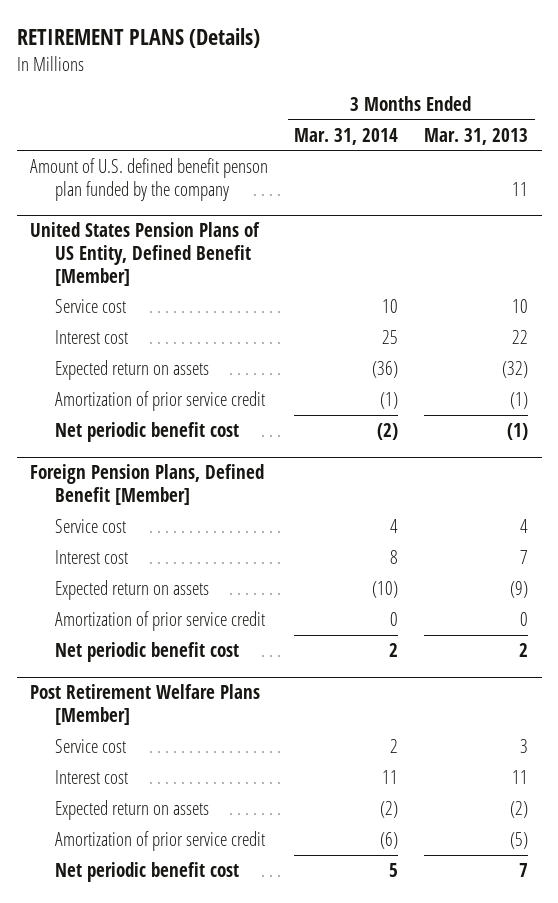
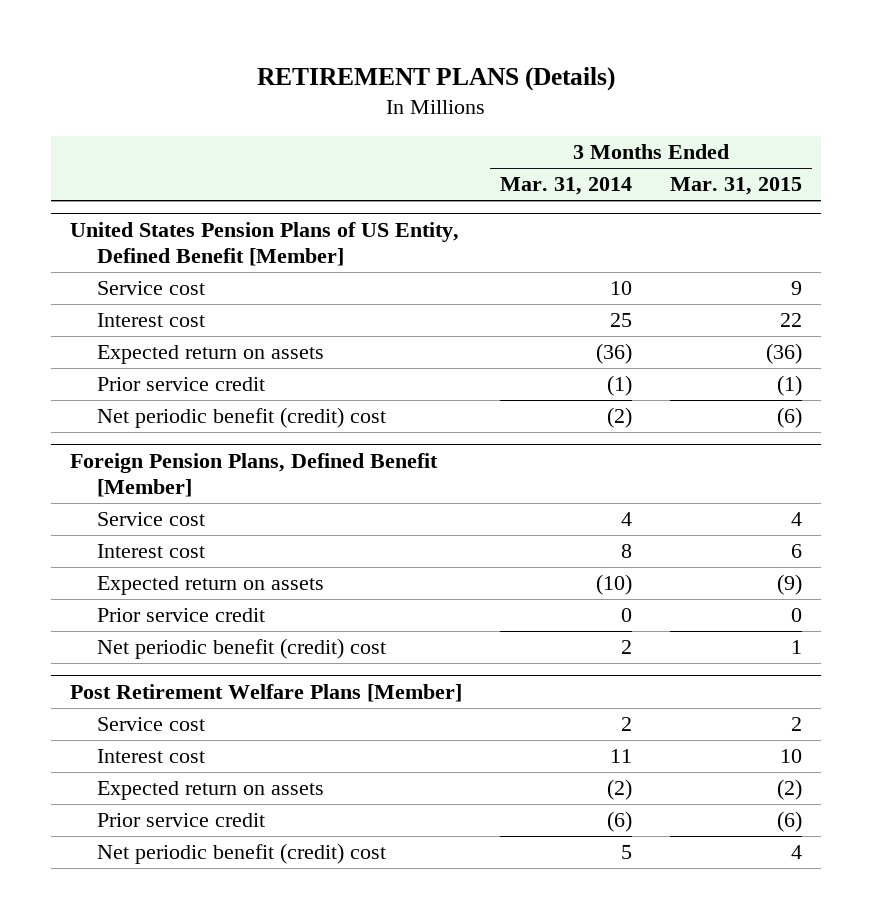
[424,127,529,145] Mar. 31, 2013 -> none
none -> [670,177,803,196] Mar. 31, 2015
[29,157,268,201] Amount of U.S. defined benefit penson plan funded by the company -> none
[54,390,265,411] Amortization of prior service credit -> [96,377,265,392] Prior service credit
[54,421,239,442] Net periodic benefit cost -> [96,407,386,429] Net periodic benefit (credit) cost
[54,610,265,631] Amortization of prior service credit -> [96,608,265,623] Prior service credit
[54,641,239,662] Net periodic benefit cost -> [96,638,386,660] Net periodic benefit (credit) cost
[54,830,265,851] Amortization of prior service credit -> [96,813,265,828] Prior service credit
[54,861,239,882] Net periodic benefit cost -> [96,843,386,865] Net periodic benefit (credit) cost

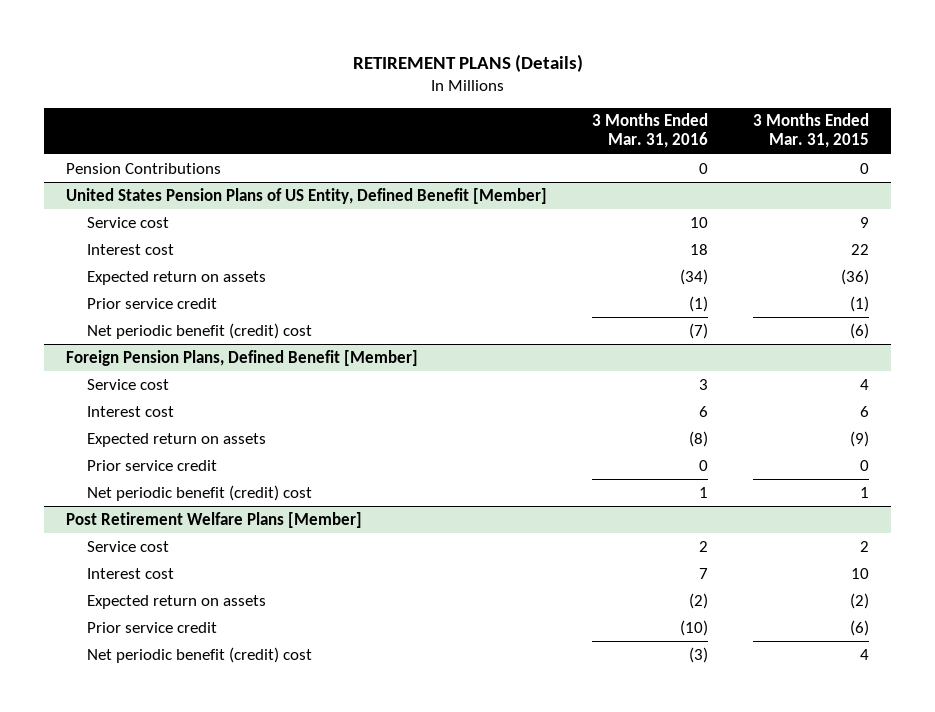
[499,177,632,196] Mar. 31, 2014 -> none
none -> [592,113,709,149] 3 Months Ended Mar. 31, 2016
none -> [66,162,222,174] Pension Contributions

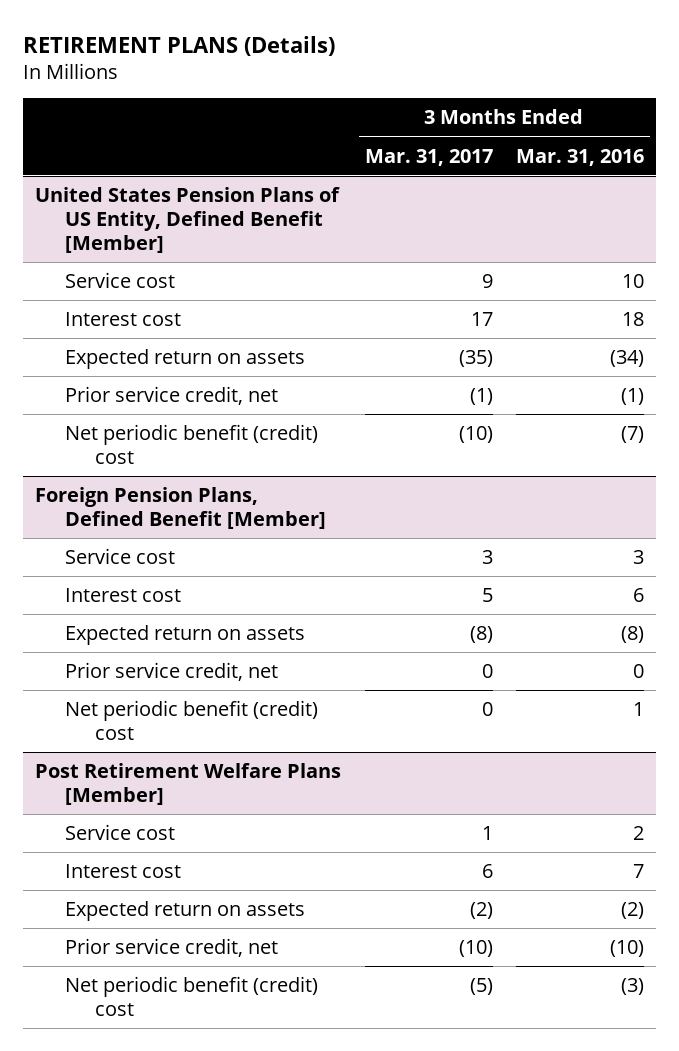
[752,113,869,149] 3 Months Ended Mar. 31, 2015 -> none
none -> [364,148,493,166] Mar. 31, 2017
[66,162,222,174] Pension Contributions -> none
[86,297,217,309] Prior service credit -> [64,385,278,405] Prior service credit, net
[86,459,217,471] Prior service credit -> [64,661,278,681] Prior service credit, net
[86,621,217,633] Prior service credit -> [64,937,278,957] Prior service credit, net

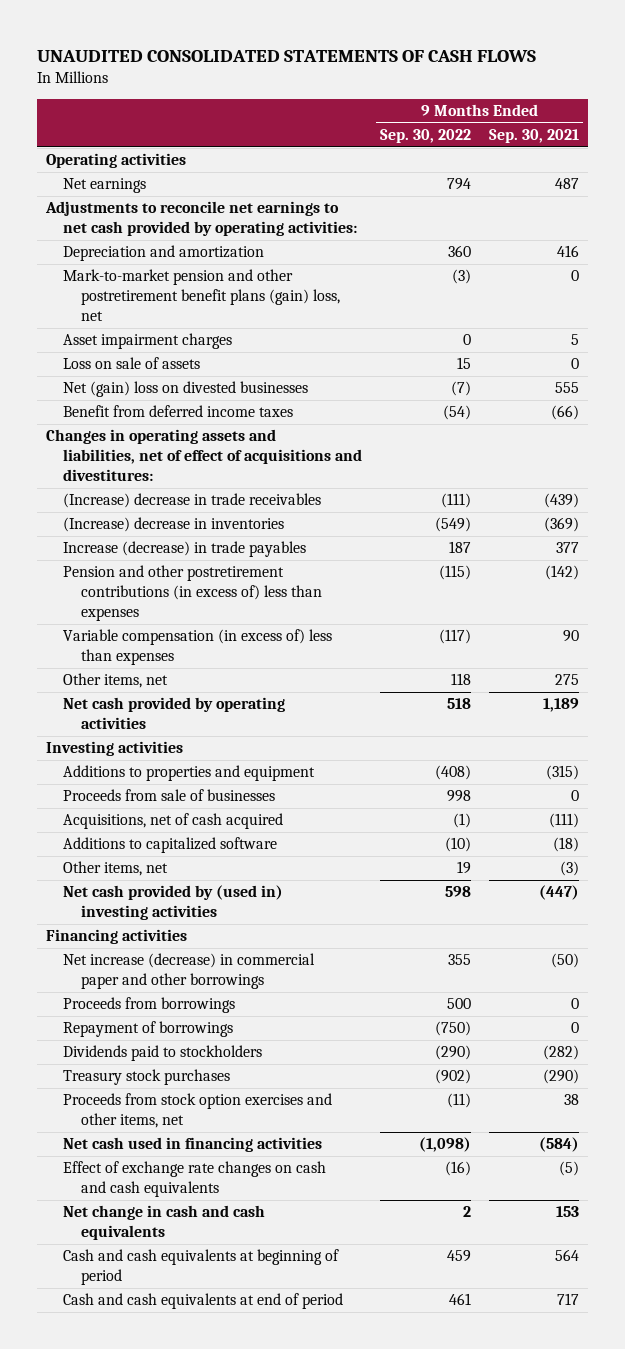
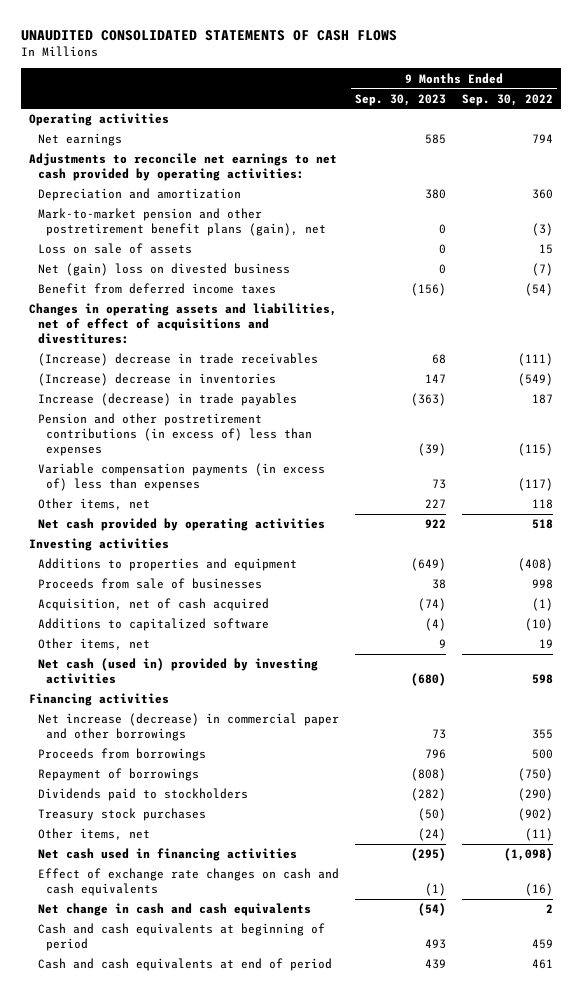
[488,129,579,144] Sep. 30, 2021 -> none
none -> [354,93,446,106] Sep. 30, 2023
[63,333,233,350] Asset impairment charges -> none
[63,269,340,322] Mark-to-market pension and other postretirement benefit plans (gain) loss, net -> [37,208,327,237] Mark-to-market pension and other postretirement benefit plans (gain), net
[63,381,309,398] Net (gain) loss on divested businesses -> [37,263,290,277] Net (gain) loss on divested business
[63,629,333,666] Variable compensation (in excess of) less than expenses -> [37,463,325,492] Variable compensation payments (in excess of) less than expenses
[63,813,284,830] Acquisitions, net of cash acquired -> [37,598,269,612] Acquisition, net of cash acquired
[63,885,284,921] Net cash provided by (used in) investing activities -> [37,658,318,685] Net cash (used in) provided by investing activities
[63,1093,333,1129] Proceeds from stock option exercises and other items, net -> [37,828,150,841] Other items, net

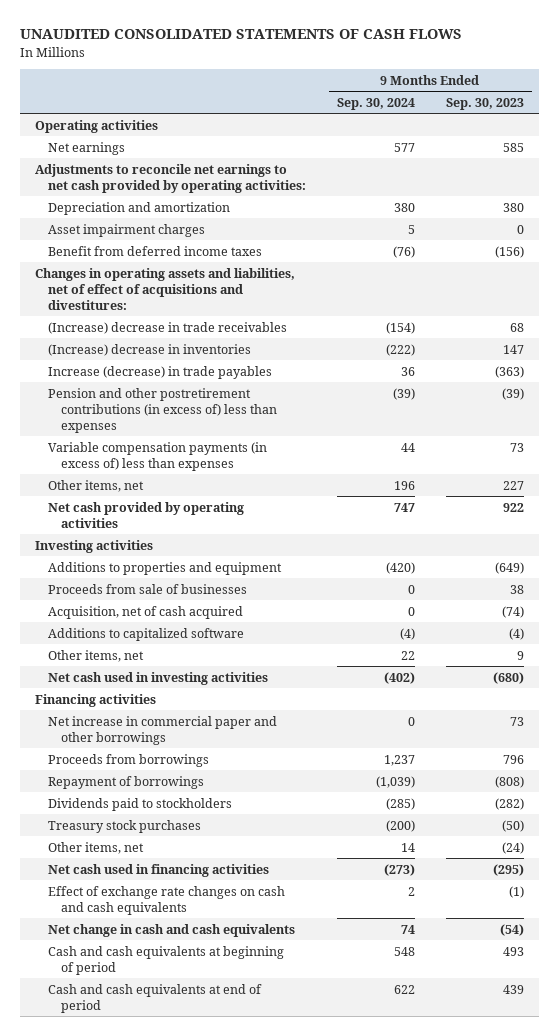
[461,93,553,106] Sep. 30, 2022 -> none
none -> [336,97,415,110] Sep. 30, 2024
[37,208,327,237] Mark-to-market pension and other postretirement benefit plans (gain), net -> none
[37,243,192,255] Loss on sale of assets -> none
[37,263,290,277] Net (gain) loss on divested business -> none
none -> [47,223,205,237] Asset impairment charges
[37,658,318,685] Net cash (used in) provided by investing activities -> [47,671,268,685] Net cash used in investing activities
[37,713,339,742] Net increase (decrease) in commercial paper and other borrowings -> [47,715,277,745] Net increase in commercial paper and other borrowings

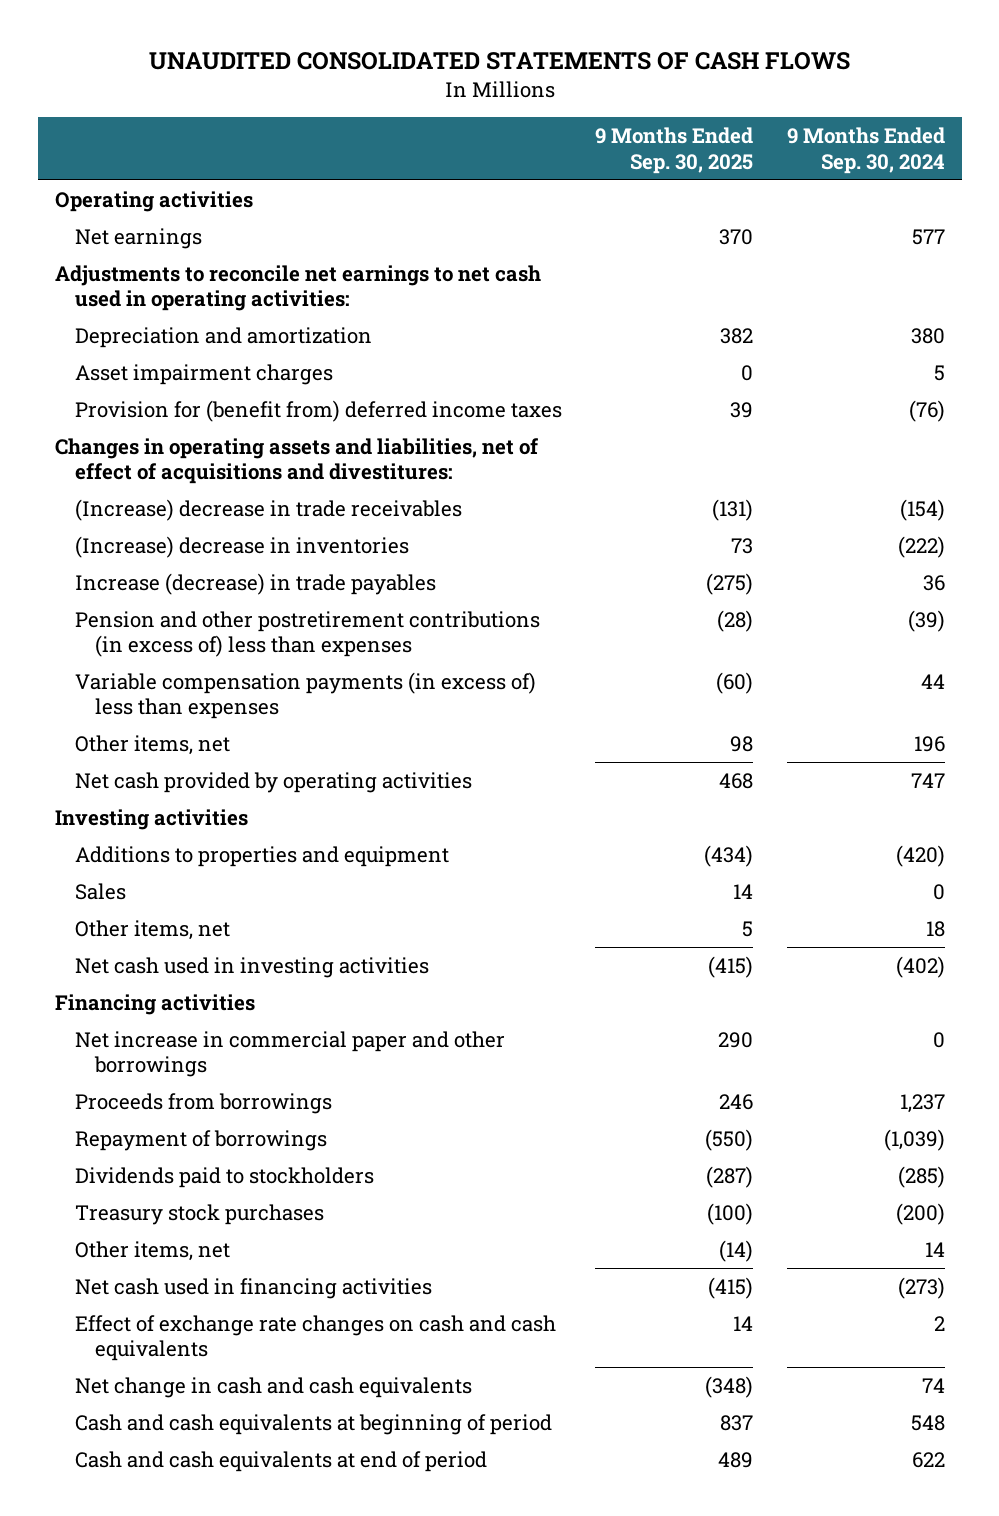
[445,97,524,110] Sep. 30, 2023 -> none
none -> [595,127,754,174] 9 Months Ended Sep. 30, 2025
[35,163,306,193] Adjustments to reconcile net earnings to net cash provided by operating activities: -> [54,264,541,312] Adjustments to reconcile net earnings to net cash used in operating activities:
[47,245,262,256] Benefit from deferred income taxes -> [74,399,562,422] Provision for (benefit from) deferred income taxes
[47,583,247,594] Proceeds from sale of businesses -> none
[47,605,243,619] Acquisition, net of cash acquired -> none
[47,627,244,641] Additions to capitalized software -> none
none -> [74,882,126,900] Sales
[400,650,415,660] 22 -> [925,920,945,937] 18

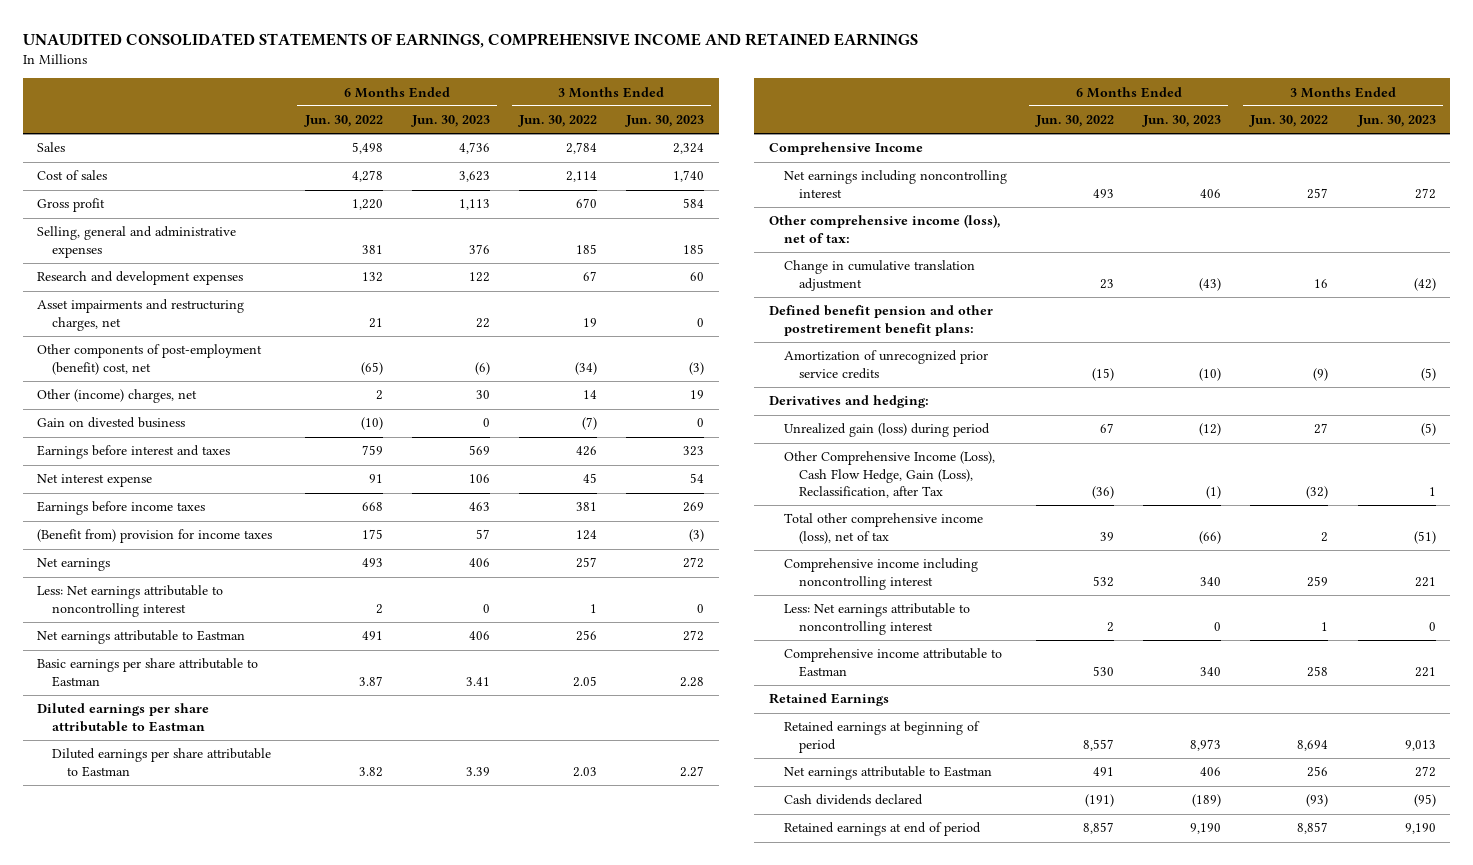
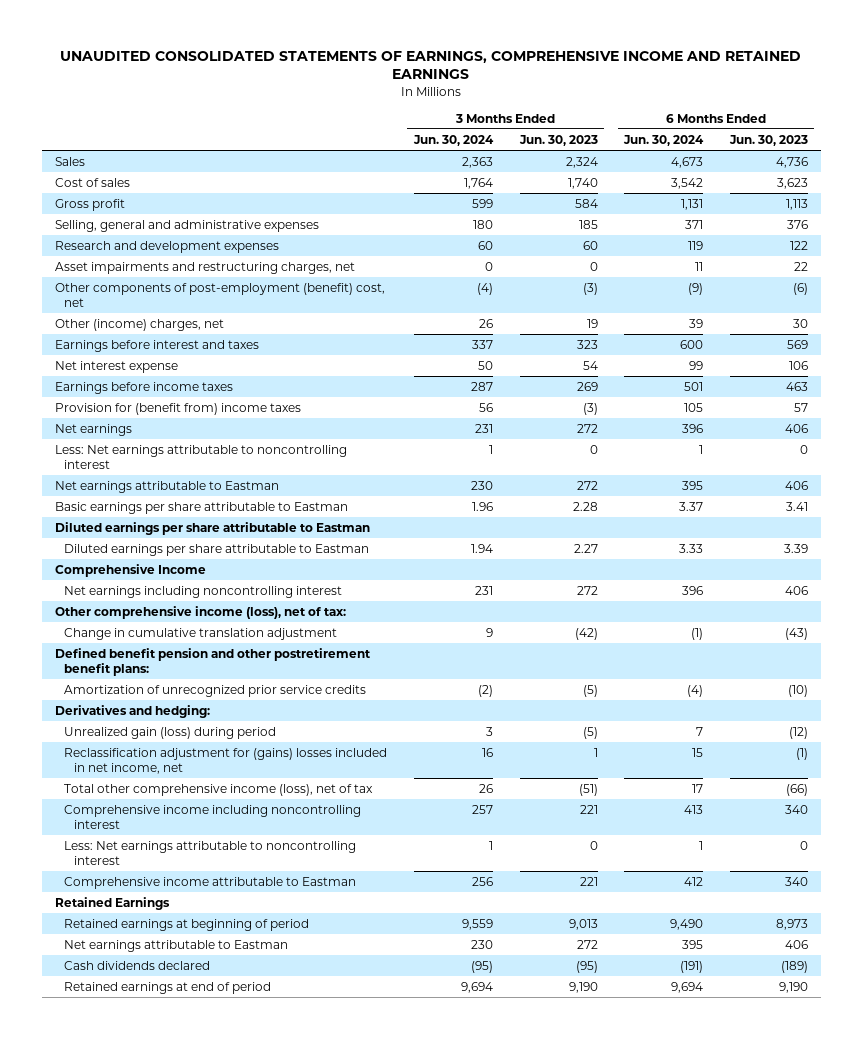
[303,115,383,128] Jun. 30, 2022 -> none
[517,115,597,128] Jun. 30, 2022 -> none
none -> [413,134,495,146] Jun. 30, 2024
none -> [623,134,705,146] Jun. 30, 2024
[37,417,186,429] Gain on divested business -> none
[37,529,273,544] (Benefit from) provision for income taxes -> [55,402,302,415] Provision for (benefit from) income taxes
[783,451,995,499] Other Comprehensive Income (Loss), Cash Flow Hedge, Gain (Loss), Reclassification, after Tax -> [64,747,388,774] Reclassification adjustment for (gains) losses included in net income, net

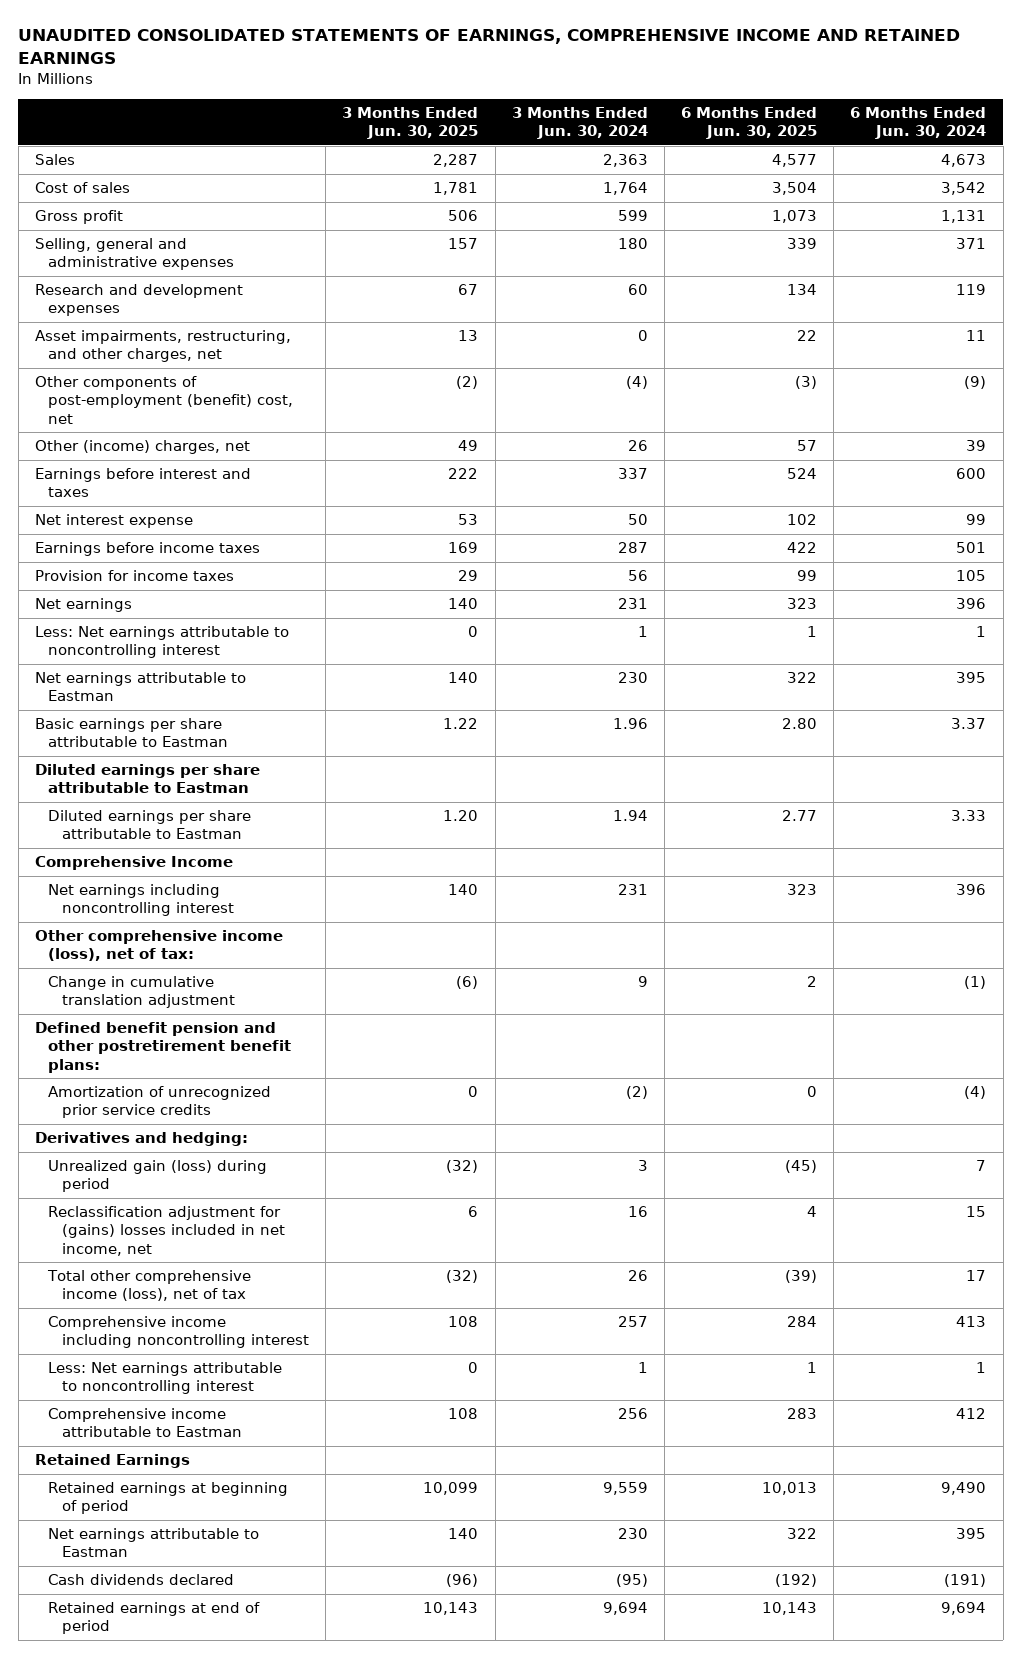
[518,134,598,146] Jun. 30, 2023 -> none
[728,134,808,146] Jun. 30, 2023 -> none
none -> [342,107,479,140] 3 Months Ended Jun. 30, 2025
none -> [681,107,818,140] 6 Months Ended Jun. 30, 2025
[55,261,356,274] Asset impairments and restructuring charges, net -> [34,330,291,363] Asset impairments, restructuring, and other charges, net
[55,402,302,415] Provision for (benefit from) income taxes -> [34,570,234,582] Provision for income taxes

